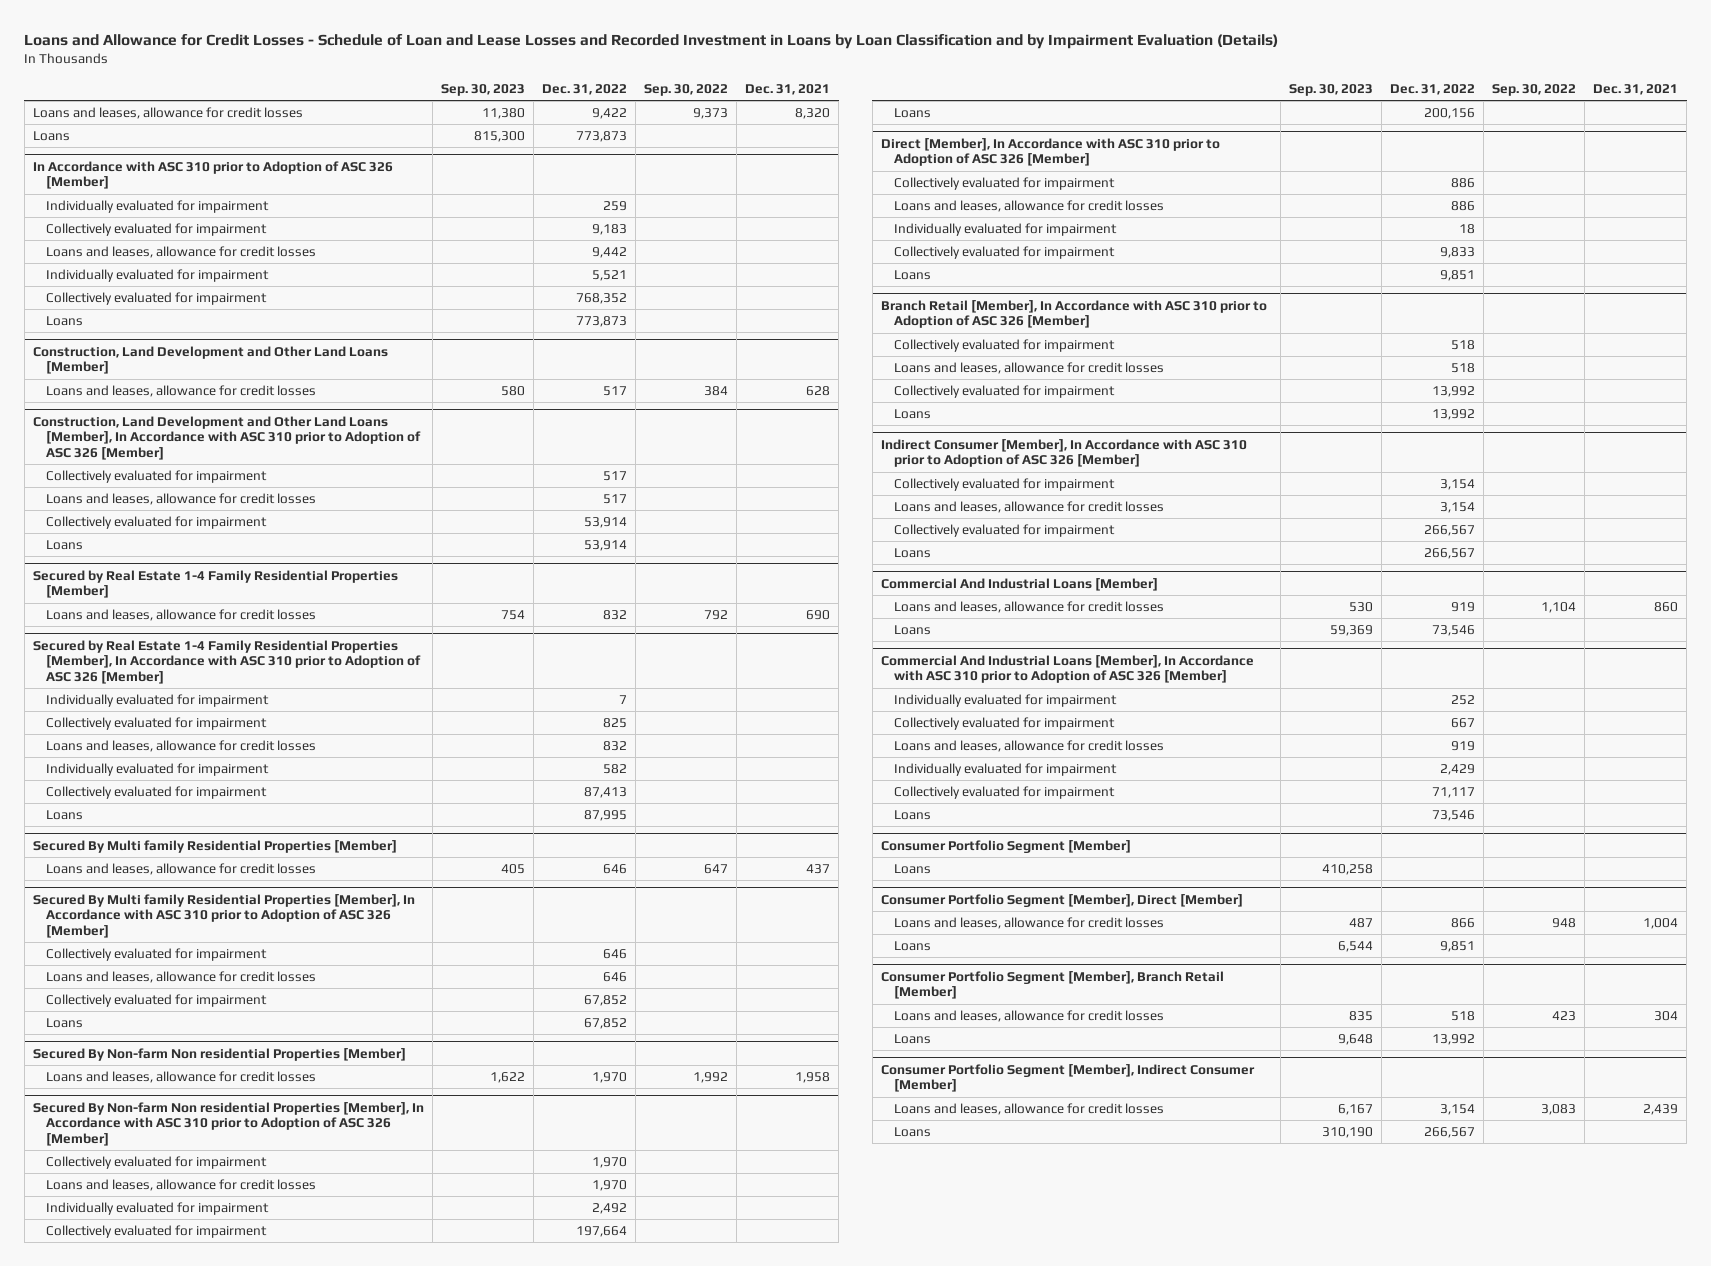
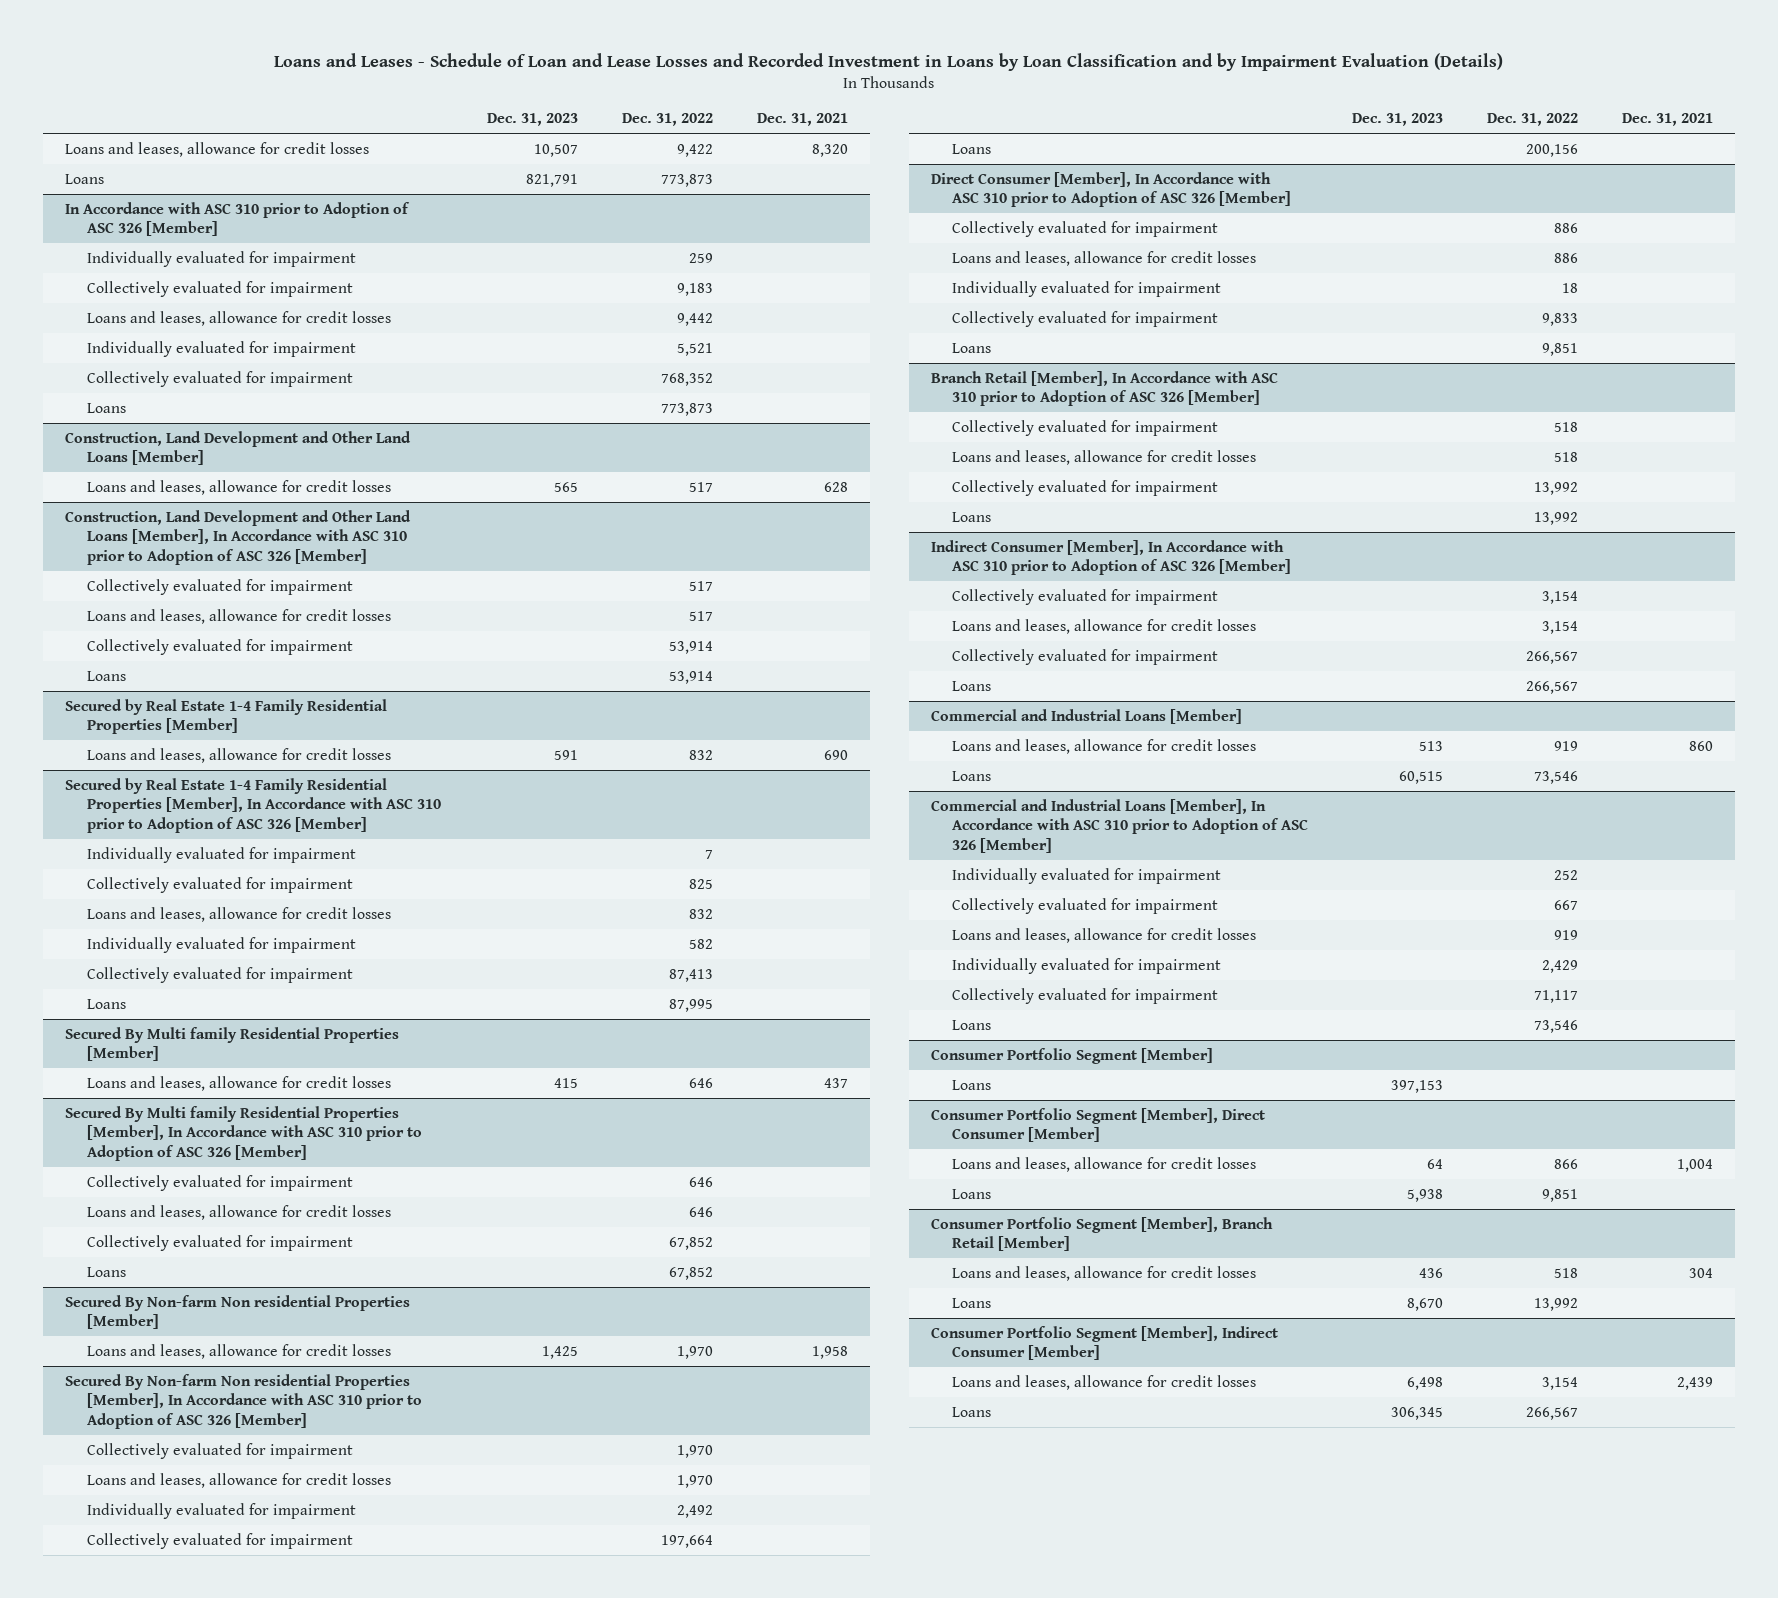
[24,34,1279,50] Loans and Allowance for Credit Losses - Schedule of Loan and Lease Losses and Recorded Investment in Loans by Loan Classification and by Impairment Evaluation (Details) -> [274,53,1504,72] Loans and Leases - Schedule of Loan and Lease Losses and Recorded Investment in Loans by Loan Classification and by Impairment Evaluation (Details)
[440,83,525,96] Sep. 30, 2023 -> none
[643,83,728,96] Sep. 30, 2022 -> none
none -> [486,113,578,127] Dec. 31, 2023
[880,137,1220,167] Direct [Member], In Accordance with ASC 310 prior to Adoption of ASC 326 [Member] -> [930,171,1292,208] Direct Consumer [Member], In Accordance with ASC 310 prior to Adoption of ASC 326 [Member]
[880,577,1158,591] Commercial And Industrial Loans [Member] -> [930,708,1242,724] Commercial and Industrial Loans [Member]
[880,654,1254,684] Commercial And Industrial Loans [Member], In Accordance with ASC 310 prior to Adoption of ASC 326 [Member] -> [930,798,1309,853] Commercial and Industrial Loans [Member], In Accordance with ASC 310 prior to Adoption of ASC 326 [Member]
[880,893,1243,907] Consumer Portfolio Segment [Member], Direct [Member] -> [930,1107,1265,1143] Consumer Portfolio Segment [Member], Direct Consumer [Member]

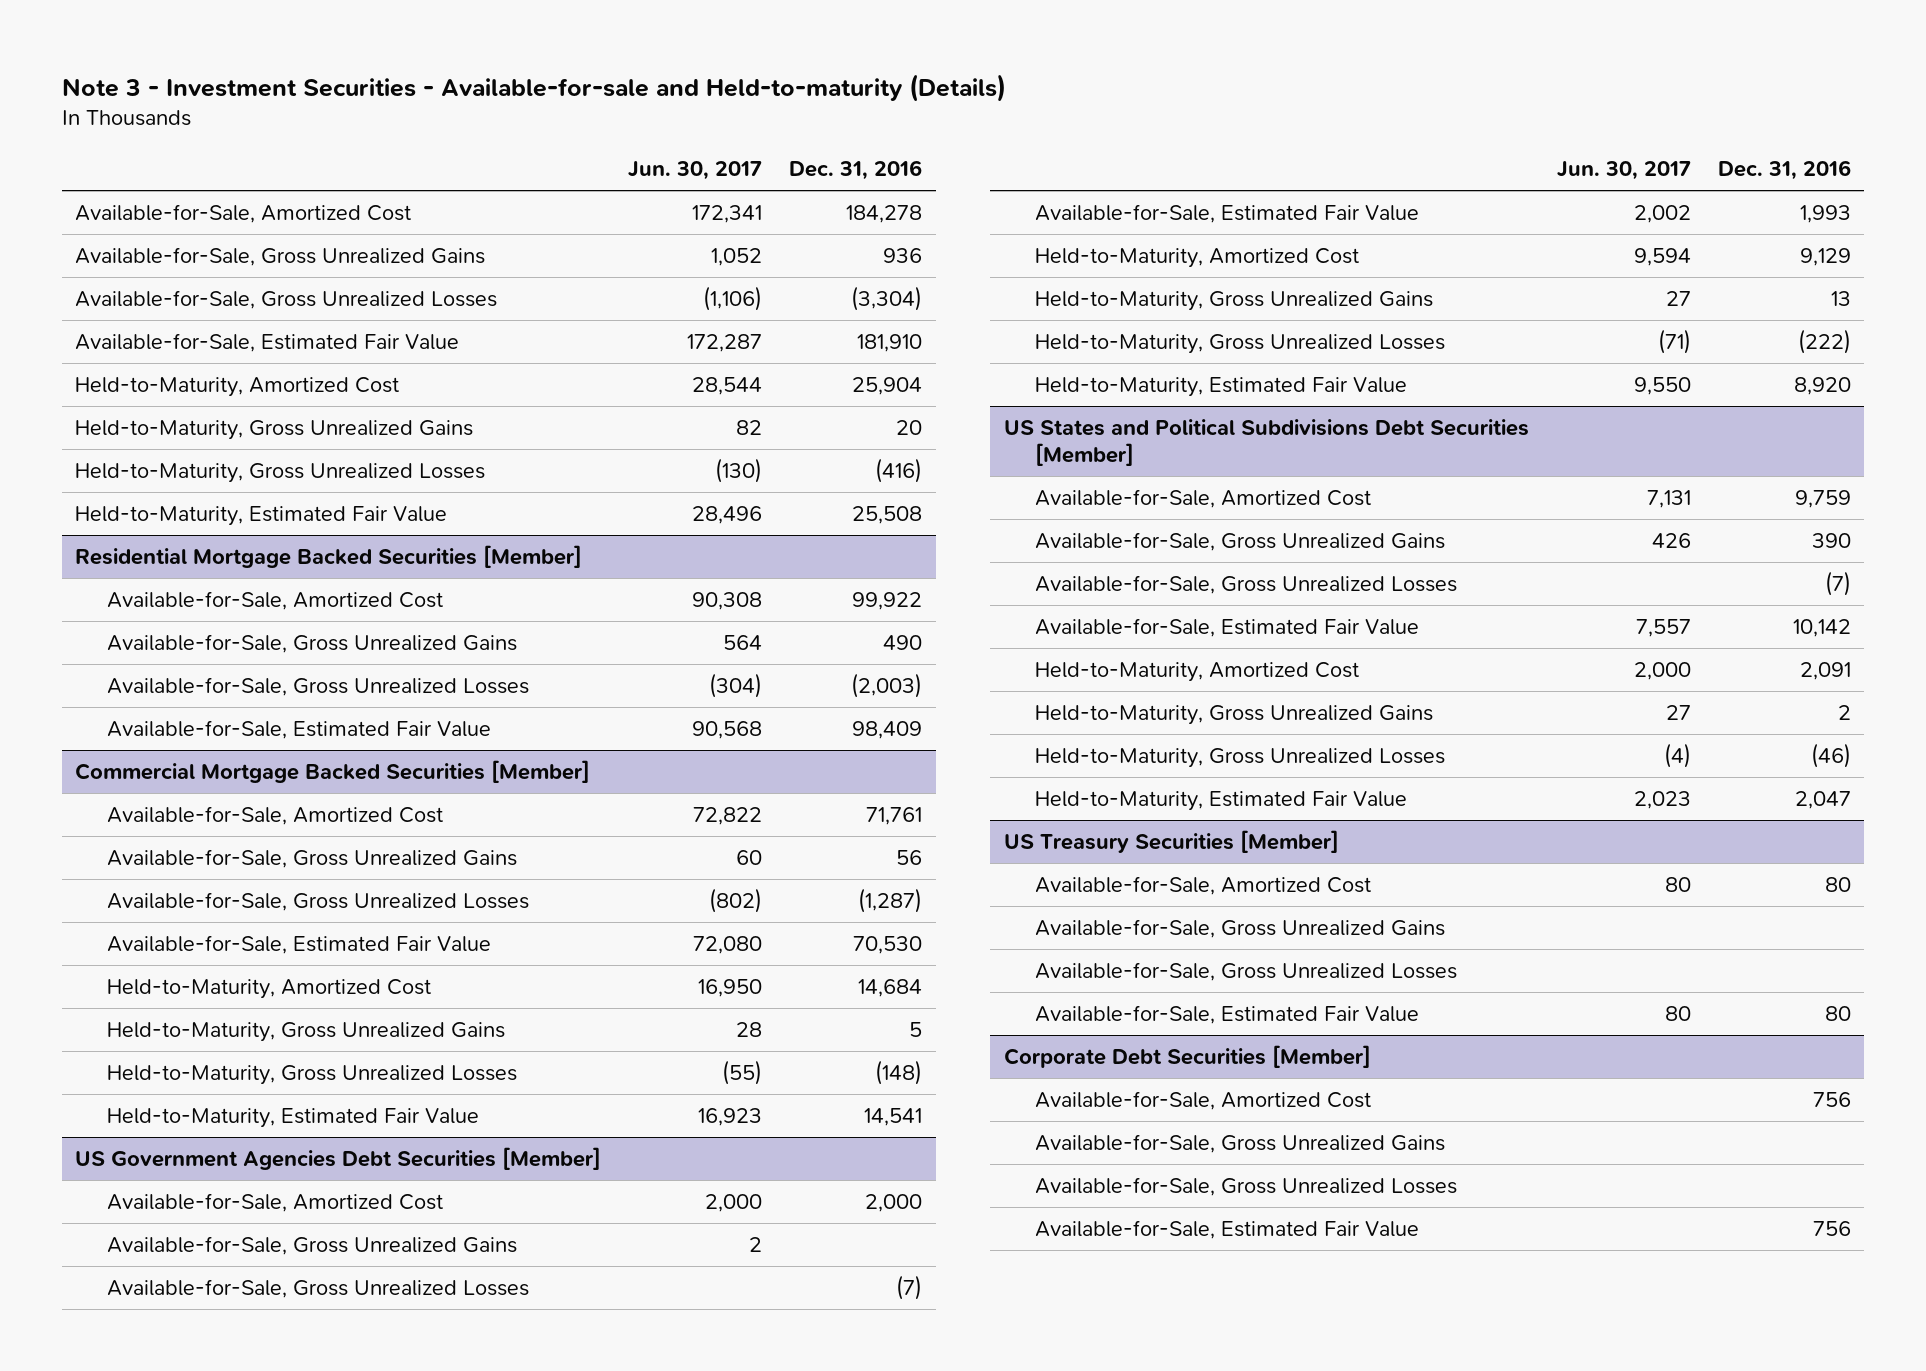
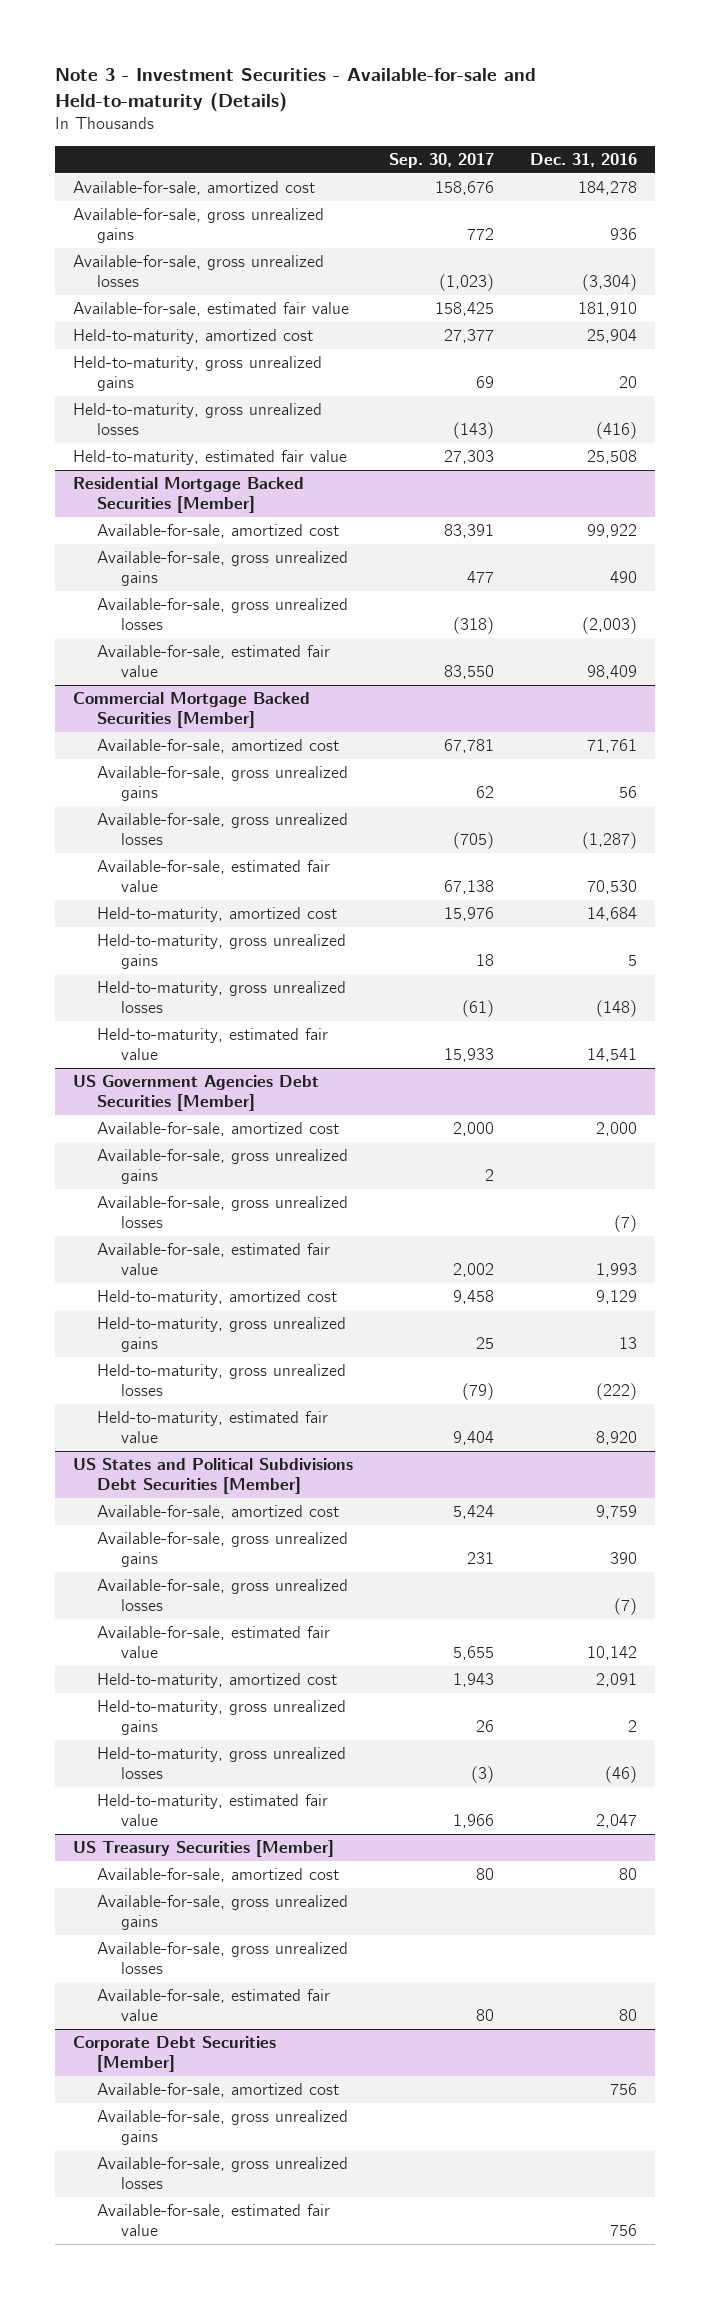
[628,161,763,181] Jun. 30, 2017 -> none
none -> [389,152,495,168] Sep. 30, 2017
[75,203,412,223] Available-for-Sale, Amortized Cost -> [73,181,316,196] Available-for-sale, amortized cost
[75,246,486,266] Available-for-Sale, Gross Unrealized Gains -> [73,208,325,243] Available-for-sale, gross unrealized gains
[75,289,498,309] Available-for-Sale, Gross Unrealized Losses -> [73,255,325,287] Available-for-sale, gross unrealized losses
[75,332,460,352] Available-for-Sale, Estimated Fair Value -> [73,302,350,317] Available-for-sale, estimated fair value
[75,376,400,397] Held-to-Maturity, Amortized Cost -> [73,329,314,345] Held-to-maturity, amortized cost
[75,419,474,440] Held-to-Maturity, Gross Unrealized Gains -> [73,356,323,391] Held-to-maturity, gross unrealized gains
[75,462,486,483] Held-to-Maturity, Gross Unrealized Losses -> [73,403,323,435] Held-to-maturity, gross unrealized losses
[75,505,448,526] Held-to-Maturity, Estimated Fair Value -> [73,450,348,466] Held-to-maturity, estimated fair value
[106,590,443,610] Available-for-Sale, Amortized Cost -> [96,524,339,539] Available-for-sale, amortized cost
[106,633,517,653] Available-for-Sale, Gross Unrealized Gains -> [96,551,348,586] Available-for-sale, gross unrealized gains
[106,676,529,696] Available-for-Sale, Gross Unrealized Losses -> [96,598,348,630] Available-for-sale, gross unrealized losses
[106,719,491,739] Available-for-Sale, Estimated Fair Value -> [96,645,330,677] Available-for-sale, estimated fair value
[106,805,443,825] Available-for-Sale, Amortized Cost -> [96,739,339,754] Available-for-sale, amortized cost
[106,848,517,868] Available-for-Sale, Gross Unrealized Gains -> [96,766,348,801] Available-for-sale, gross unrealized gains
[106,891,529,911] Available-for-Sale, Gross Unrealized Losses -> [96,813,348,845] Available-for-sale, gross unrealized losses
[106,934,491,954] Available-for-Sale, Estimated Fair Value -> [96,860,330,892] Available-for-sale, estimated fair value
[106,978,431,999] Held-to-Maturity, Amortized Cost -> [96,907,337,923] Held-to-maturity, amortized cost
[106,1021,505,1042] Held-to-Maturity, Gross Unrealized Gains -> [96,934,346,969] Held-to-maturity, gross unrealized gains
[106,1064,517,1085] Held-to-Maturity, Gross Unrealized Losses -> [96,981,346,1013] Held-to-maturity, gross unrealized losses
[106,1107,479,1128] Held-to-Maturity, Estimated Fair Value -> [96,1028,328,1060] Held-to-maturity, estimated fair value
[106,1192,443,1212] Available-for-Sale, Amortized Cost -> [96,1122,339,1137] Available-for-sale, amortized cost
[106,1235,517,1255] Available-for-Sale, Gross Unrealized Gains -> [96,1149,348,1184] Available-for-sale, gross unrealized gains
[106,1278,529,1298] Available-for-Sale, Gross Unrealized Losses -> [96,1196,348,1228] Available-for-sale, gross unrealized losses
[1035,203,1420,223] Available-for-Sale, Estimated Fair Value -> [96,1243,330,1275] Available-for-sale, estimated fair value
[1035,247,1360,268] Held-to-Maturity, Amortized Cost -> [96,1290,337,1306] Held-to-maturity, amortized cost
[1035,290,1434,311] Held-to-Maturity, Gross Unrealized Gains -> [96,1317,346,1352] Held-to-maturity, gross unrealized gains
[1035,333,1446,354] Held-to-Maturity, Gross Unrealized Losses -> [96,1364,346,1396] Held-to-maturity, gross unrealized losses
[1035,376,1408,397] Held-to-Maturity, Estimated Fair Value -> [96,1411,328,1443] Held-to-maturity, estimated fair value
[1035,488,1372,508] Available-for-Sale, Amortized Cost -> [96,1505,339,1520] Available-for-sale, amortized cost
[1035,531,1446,551] Available-for-Sale, Gross Unrealized Gains -> [96,1532,348,1567] Available-for-sale, gross unrealized gains
[1035,574,1458,594] Available-for-Sale, Gross Unrealized Losses -> [96,1579,348,1611] Available-for-sale, gross unrealized losses
[1035,617,1420,637] Available-for-Sale, Estimated Fair Value -> [96,1626,330,1658] Available-for-sale, estimated fair value
[1035,661,1360,682] Held-to-Maturity, Amortized Cost -> [96,1673,337,1689] Held-to-maturity, amortized cost
[1035,704,1434,725] Held-to-Maturity, Gross Unrealized Gains -> [96,1700,346,1735] Held-to-maturity, gross unrealized gains
[1035,747,1446,768] Held-to-Maturity, Gross Unrealized Losses -> [96,1747,346,1779] Held-to-maturity, gross unrealized losses
[1035,790,1408,811] Held-to-Maturity, Estimated Fair Value -> [96,1794,328,1826] Held-to-maturity, estimated fair value
[1035,875,1372,895] Available-for-Sale, Amortized Cost -> [96,1868,339,1883] Available-for-sale, amortized cost
[1035,918,1446,938] Available-for-Sale, Gross Unrealized Gains -> [96,1895,348,1930] Available-for-sale, gross unrealized gains
[1035,961,1458,981] Available-for-Sale, Gross Unrealized Losses -> [96,1942,348,1974] Available-for-sale, gross unrealized losses
[1035,1004,1420,1024] Available-for-Sale, Estimated Fair Value -> [96,1989,330,2021] Available-for-sale, estimated fair value
[1035,1090,1372,1110] Available-for-Sale, Amortized Cost -> [96,2083,339,2098] Available-for-sale, amortized cost
[1035,1133,1446,1153] Available-for-Sale, Gross Unrealized Gains -> [96,2110,348,2145] Available-for-sale, gross unrealized gains
[1035,1176,1458,1196] Available-for-Sale, Gross Unrealized Losses -> [96,2157,348,2189] Available-for-sale, gross unrealized losses
[1035,1219,1420,1239] Available-for-Sale, Estimated Fair Value -> [96,2204,330,2236] Available-for-sale, estimated fair value

